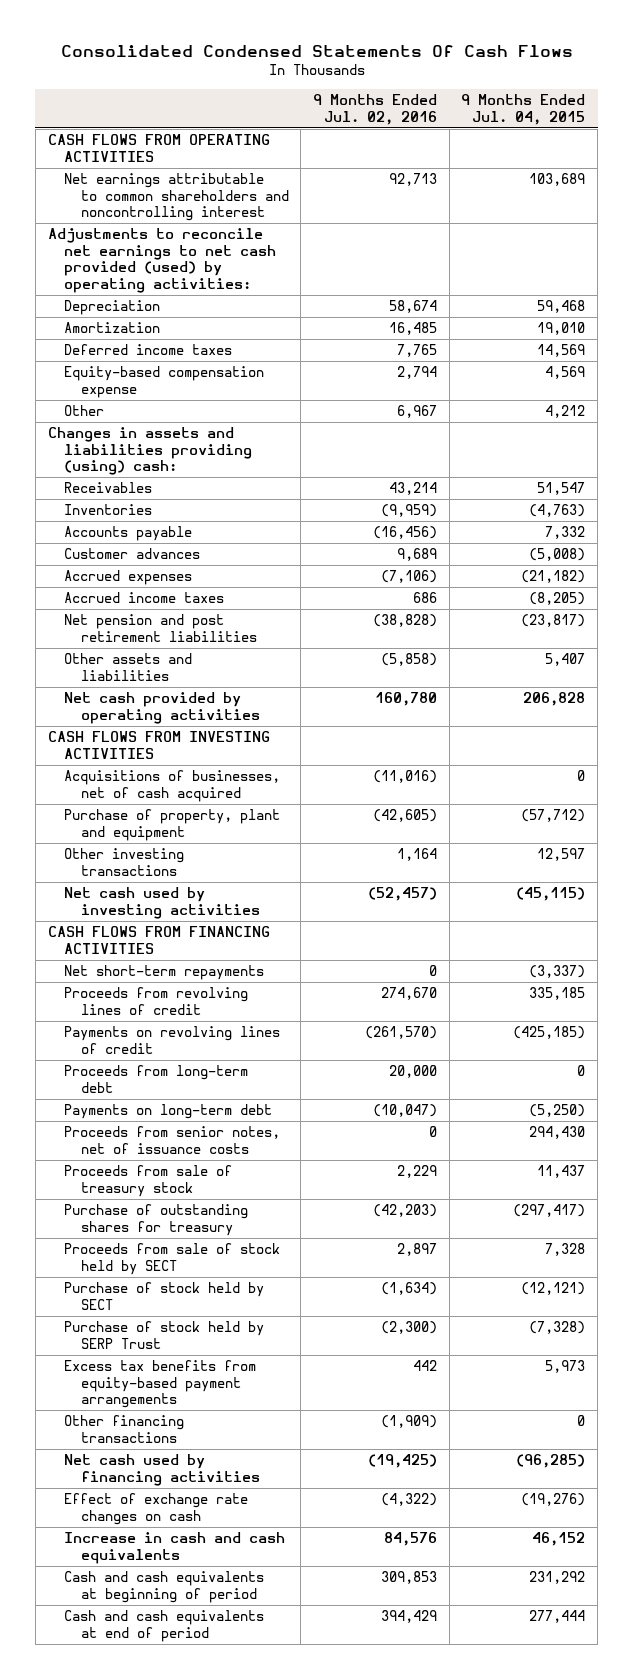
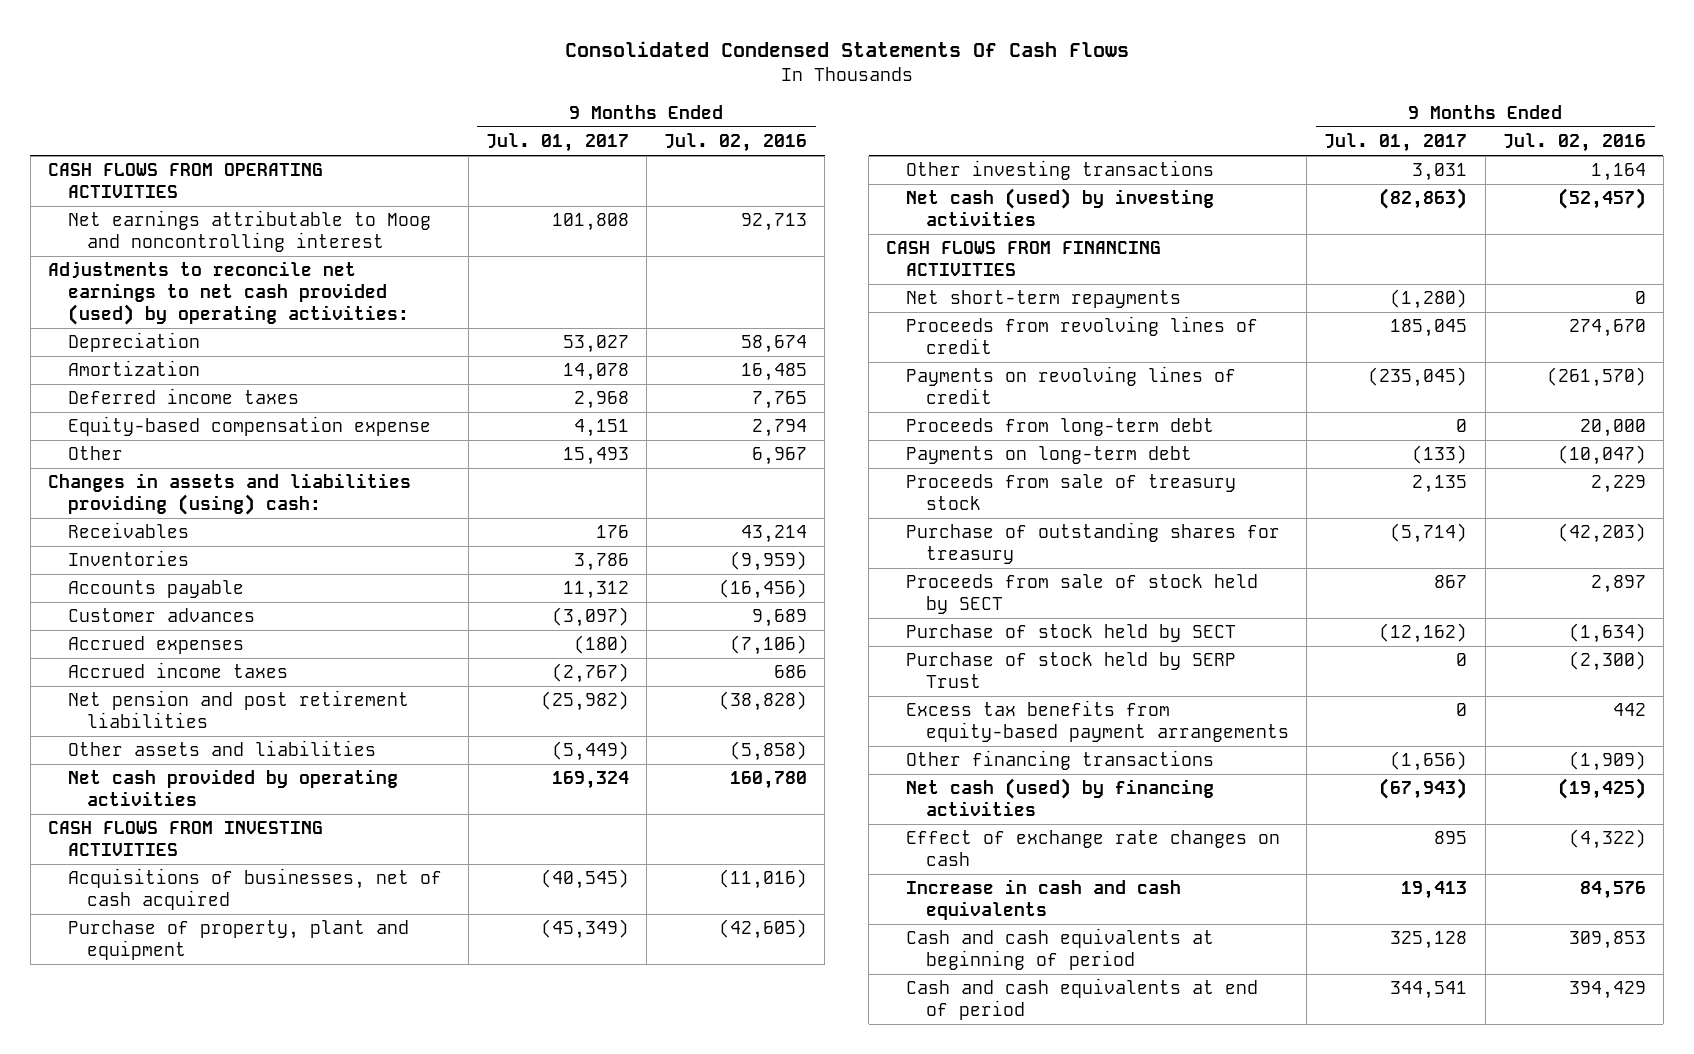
[461,94,586,125] 9 Months Ended Jul. 04, 2015 -> none
none -> [485,133,629,153] Jul. 01, 2017
[64,173,289,222] Net earnings attributable to common shareholders and noncontrolling interest -> [67,210,431,253] Net earnings attributable to Moog and noncontrolling interest
[64,887,260,919] Net cash used by investing activities -> [906,188,1215,227] Net cash (used) by investing activities
[64,1126,281,1154] Proceeds from senior notes, net of issuance costs -> none
[64,1454,260,1486] Net cash used by financing activities -> [906,778,1215,817] Net cash (used) by financing activities

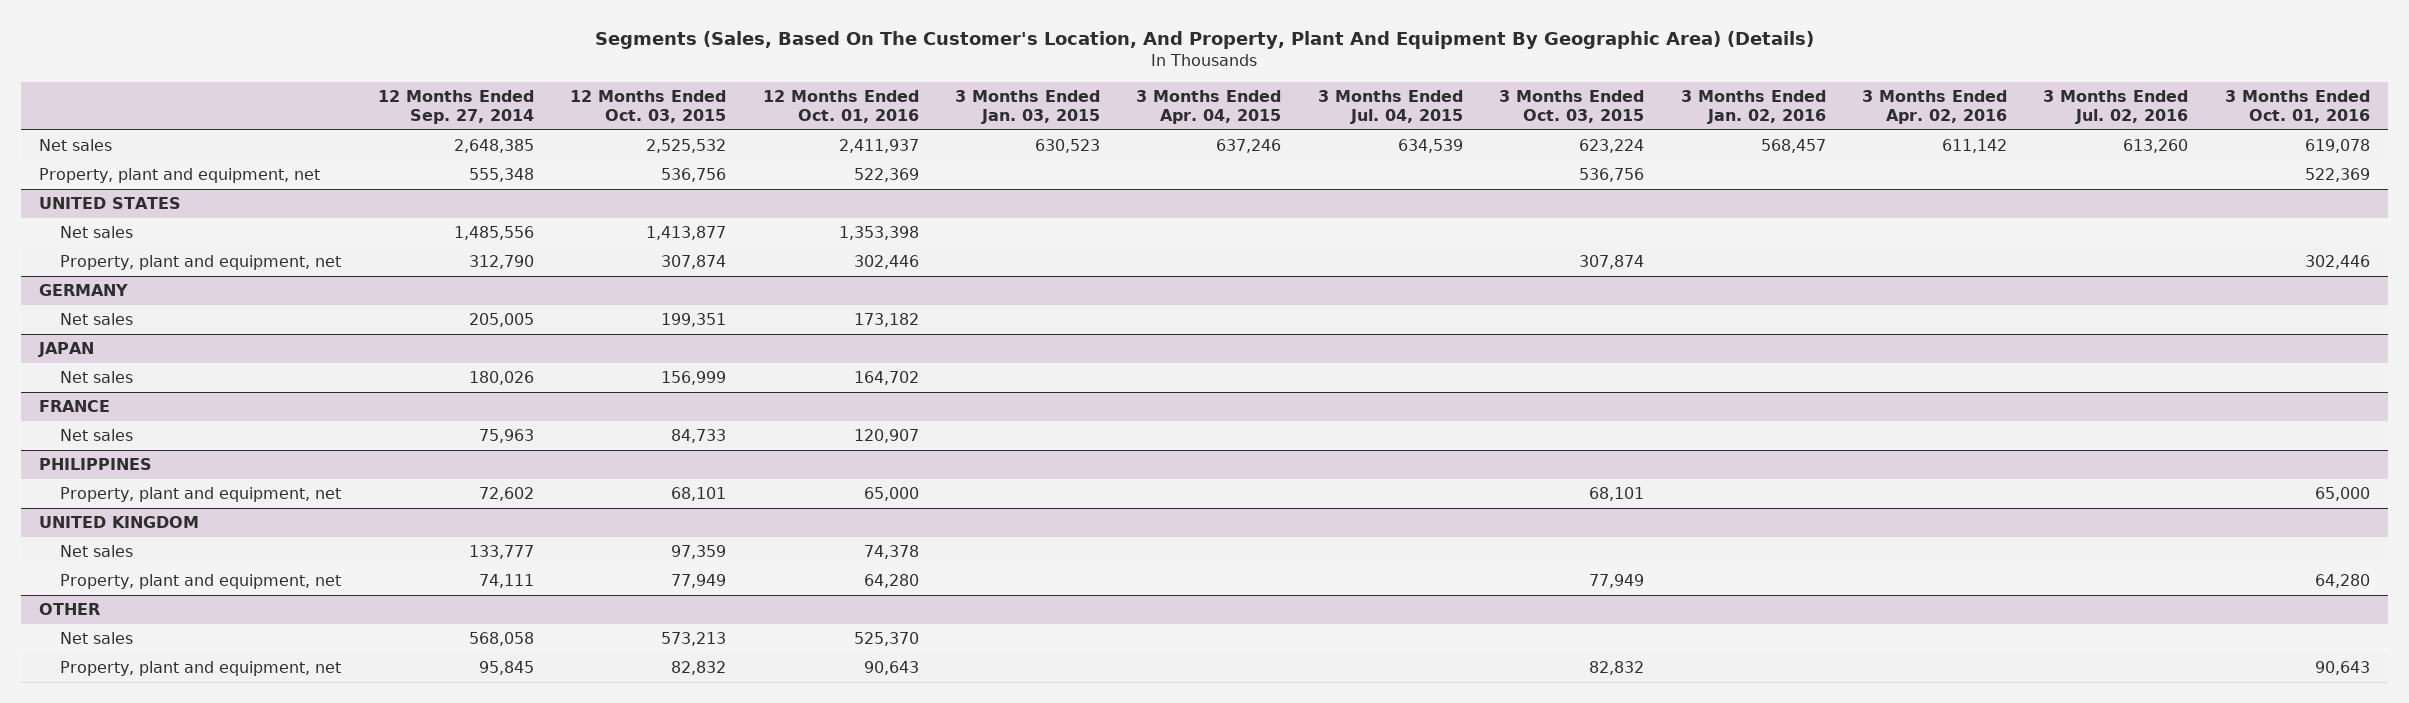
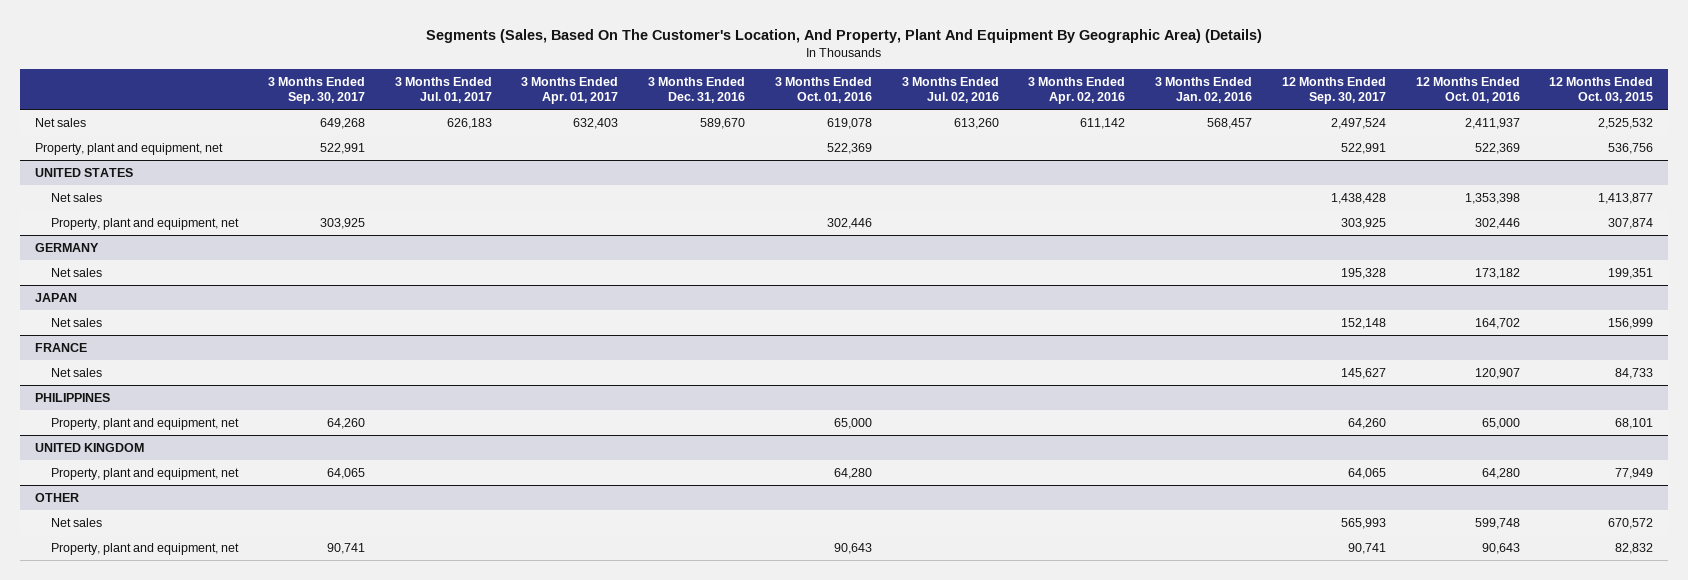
[377,90,534,125] 12 Months Ended Sep. 27, 2014 -> none
[955,90,1101,125] 3 Months Ended Jan. 03, 2015 -> none
[1136,90,1282,125] 3 Months Ended Apr. 04, 2015 -> none
[1317,90,1463,125] 3 Months Ended Jul. 04, 2015 -> none
[1499,90,1645,124] 3 Months Ended Oct. 03, 2015 -> none
none -> [267,77,365,104] 3 Months Ended Sep. 30, 2017
none -> [394,77,492,103] 3 Months Ended Jul. 01, 2017
none -> [521,77,619,104] 3 Months Ended Apr. 01, 2017
none -> [648,77,746,103] 3 Months Ended Dec. 31, 2016
none -> [1281,77,1386,104] 12 Months Ended Sep. 30, 2017
[60,545,134,558] Net sales -> none
[661,632,727,647] 573,213 -> [1608,517,1654,529] 670,572
[853,632,919,647] 525,370 -> [1474,517,1520,529] 599,748

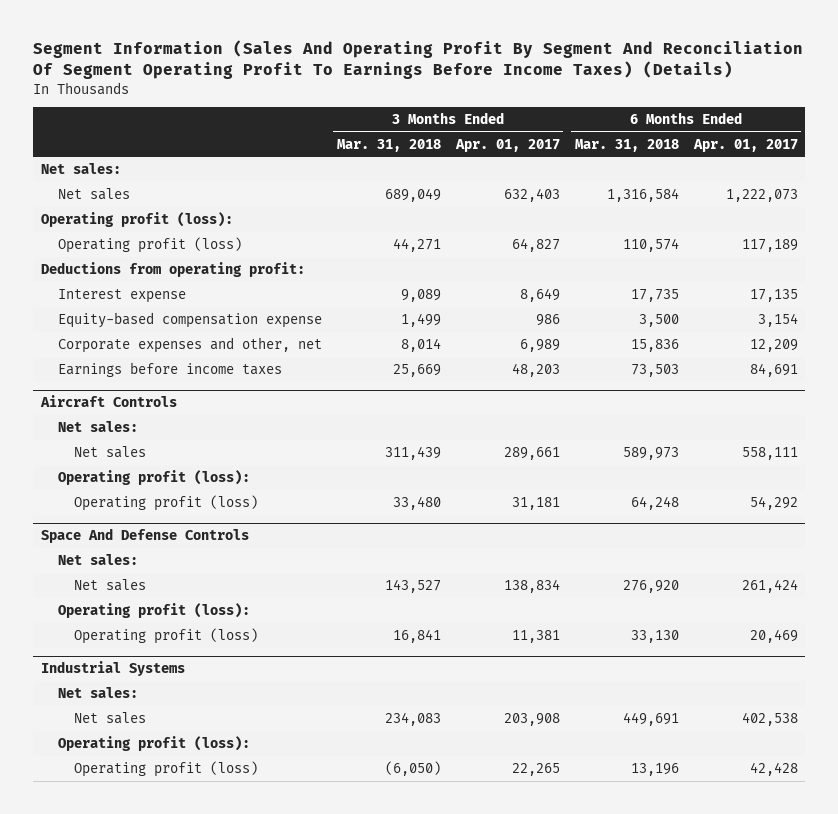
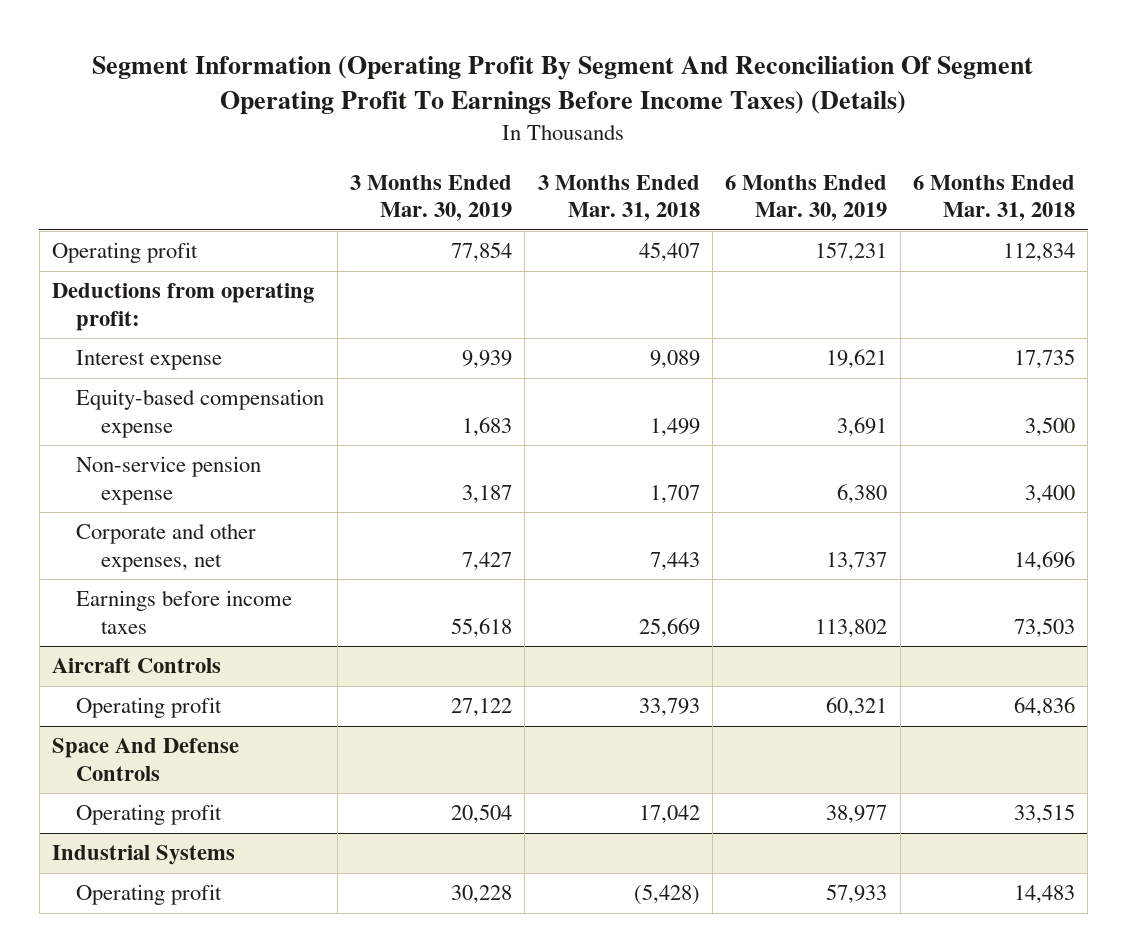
[33,40,804,80] Segment Information (Sales And Operating Profit By Segment And Reconciliation Of Segment Operating Profit To Earnings Before Income Taxes) (Details) -> [92,56,1034,115] Segment Information (Operating Profit By Segment And Reconciliation Of Segment Operating Profit To Earnings Before Income Taxes) (Details)
[454,138,560,152] Apr. 01, 2017 -> none
[692,138,798,152] Apr. 01, 2017 -> none
none -> [350,174,513,222] 3 Months Ended Mar. 30, 2019
none -> [725,174,888,222] 6 Months Ended Mar. 30, 2019
[40,162,121,174] Net sales: -> none
[57,187,130,200] Net sales -> none
[40,211,233,227] Operating profit (loss): -> none
[57,236,242,253] Operating profit (loss) -> [52,242,199,264] Operating profit
[392,237,441,252] 44,271 -> [638,242,700,263] 45,407
[622,237,679,252] 110,574 -> [1002,243,1075,263] 112,834
none -> [76,456,262,505] Non-service pension expense
[57,336,322,353] Corporate expenses and other, net -> [76,523,257,572] Corporate and other expenses, net
[400,337,441,352] 8,014 -> [649,551,700,571] 7,443
[630,338,679,352] 15,836 -> [1013,550,1075,571] 14,696
[57,420,138,432] Net sales: -> none
[74,445,147,458] Net sales -> none
[57,469,250,485] Operating profit (loss): -> none
[74,494,259,511] Operating profit (loss) -> [76,697,223,719] Operating profit
[392,495,441,510] 33,480 -> [638,698,700,718] 33,793
[630,495,679,510] 64,248 -> [1013,697,1075,718] 64,836
[57,553,138,565] Net sales: -> none
[74,578,147,591] Net sales -> none
[57,602,250,618] Operating profit (loss): -> none
[74,627,259,644] Operating profit (loss) -> [76,804,223,826] Operating profit
[392,628,441,643] 16,841 -> [638,805,700,825] 17,042
[630,629,679,643] 33,130 -> [1013,804,1075,825] 33,515
[57,686,138,698] Net sales: -> none
[74,711,147,724] Net sales -> none
[57,735,250,751] Operating profit (loss): -> none
[74,760,259,777] Operating profit (loss) -> [76,884,223,906] Operating profit
[384,760,441,776] (6,050) -> [633,884,700,906] (5,428)
[630,762,679,776] 13,196 -> [1013,885,1075,905] 14,483

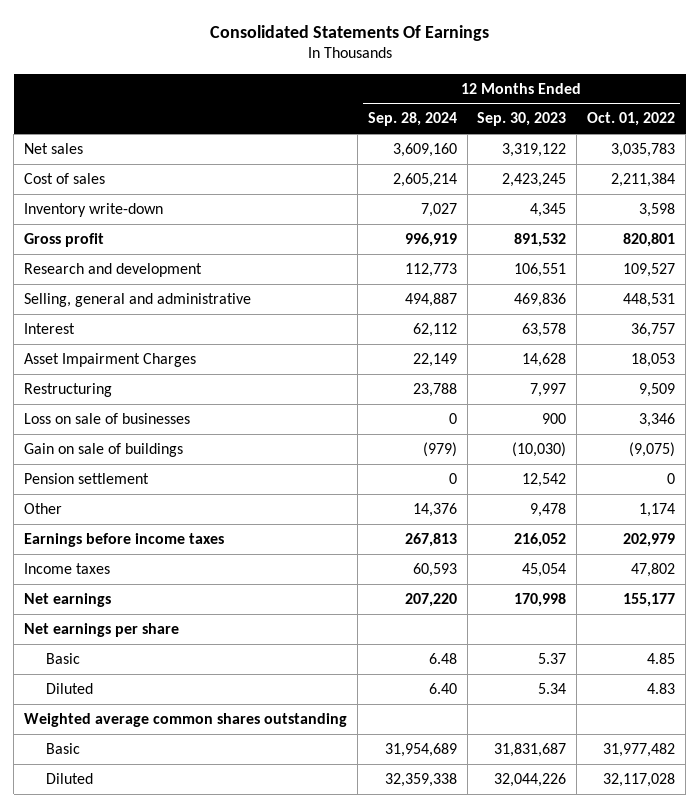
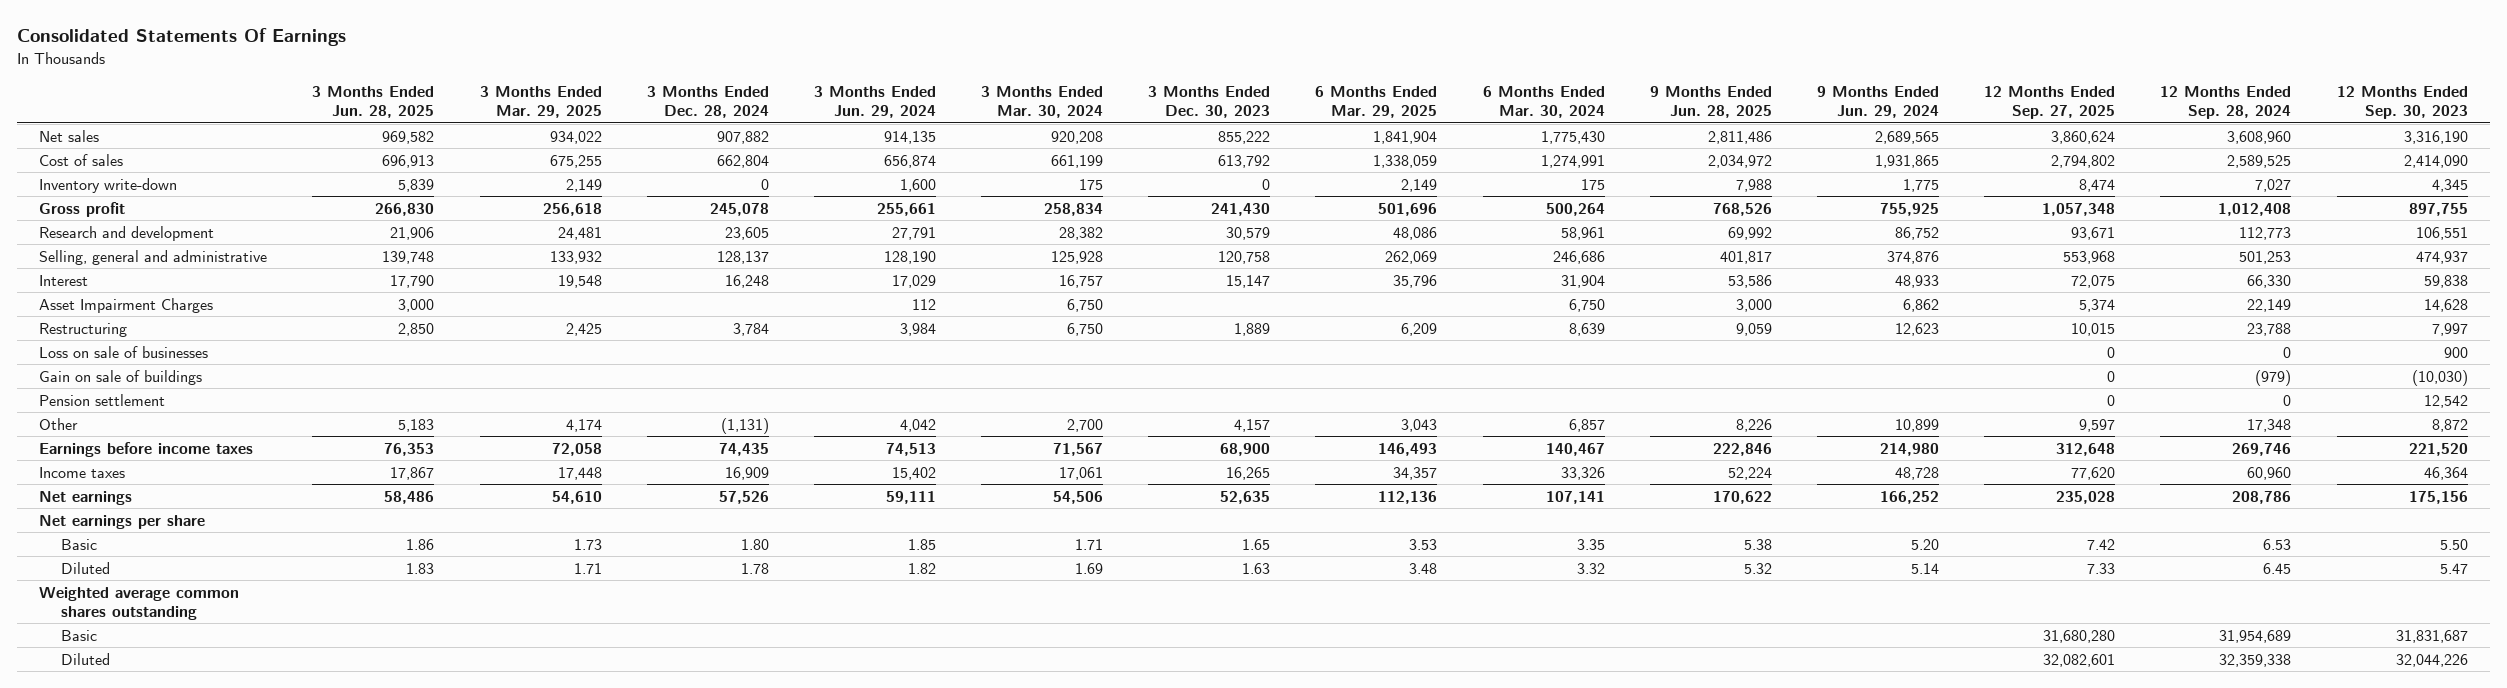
[587,112,676,127] Oct. 01, 2022 -> none
none -> [312,86,435,119] 3 Months Ended Jun. 28, 2025
none -> [479,86,602,119] 3 Months Ended Mar. 29, 2025
none -> [646,86,769,119] 3 Months Ended Dec. 28, 2024
none -> [813,86,936,119] 3 Months Ended Jun. 29, 2024
none -> [981,86,1104,119] 3 Months Ended Mar. 30, 2024
none -> [1148,86,1271,119] 3 Months Ended Dec. 30, 2023
none -> [1315,86,1438,119] 6 Months Ended Mar. 29, 2025
none -> [1482,86,1605,119] 6 Months Ended Mar. 30, 2024
none -> [1649,86,1772,119] 9 Months Ended Jun. 28, 2025
none -> [1817,86,1940,119] 9 Months Ended Jun. 29, 2024
none -> [1984,86,2116,120] 12 Months Ended Sep. 27, 2025
[392,142,457,157] 3,609,160 -> [2227,130,2292,144] 3,608,960
[502,142,567,157] 3,319,122 -> [2403,130,2468,144] 3,316,190
[392,172,457,187] 2,605,214 -> [2227,154,2292,168] 2,589,525
[502,172,567,187] 2,423,245 -> [2403,154,2468,168] 2,414,090
[404,232,457,247] 996,919 -> [2218,202,2292,216] 1,012,408
[514,232,567,247] 891,532 -> [2408,202,2468,216] 897,755
[404,292,457,307] 494,887 -> [2239,250,2292,264] 501,253
[514,292,567,307] 469,836 -> [2415,250,2468,264] 474,937
[412,322,457,337] 62,112 -> [2247,274,2292,288] 66,330
[522,322,567,337] 63,578 -> [2423,274,2468,288] 59,838
[412,502,457,517] 14,376 -> [2247,418,2292,432] 17,348
[530,502,567,517] 9,478 -> [2431,418,2468,432] 8,872
[404,532,457,547] 267,813 -> [2232,442,2292,456] 269,746
[514,532,567,547] 216,052 -> [2408,442,2468,456] 221,520
[412,562,457,577] 60,593 -> [2247,466,2292,480] 60,960
[522,562,567,577] 45,054 -> [2423,466,2468,480] 46,364
[404,592,457,607] 207,220 -> [2232,490,2292,504] 208,786
[514,592,567,607] 170,998 -> [2408,490,2468,504] 175,156
[428,652,457,664] 6.48 -> [2263,538,2292,550] 6.53
[538,652,567,664] 5.37 -> [2439,538,2468,550] 5.50
[428,682,457,694] 6.40 -> [2263,562,2292,574] 6.45
[538,682,567,694] 5.34 -> [2439,562,2468,574] 5.47

